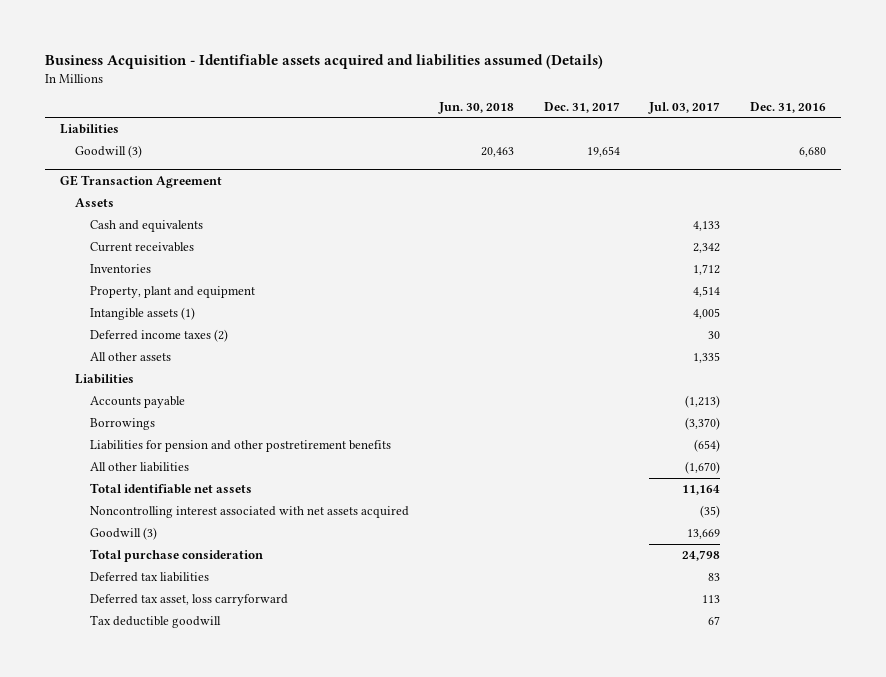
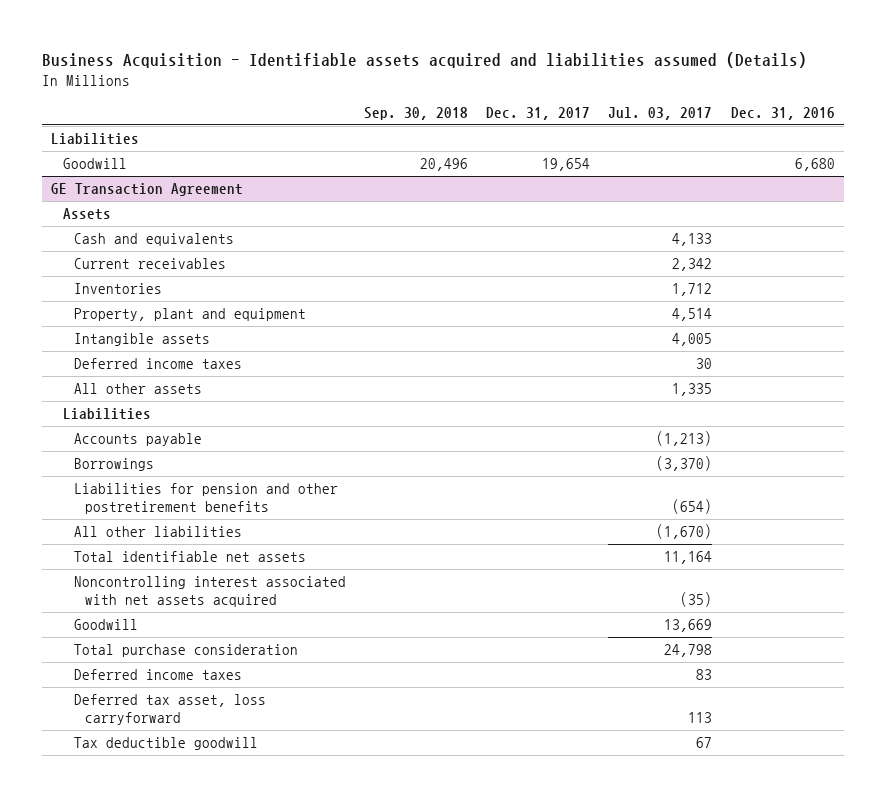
[437,101,514,114] Jun. 30, 2018 -> none
none -> [363,107,468,121] Sep. 30, 2018
[75,145,143,159] Goodwill (3) -> [62,158,127,170] Goodwill
[90,307,196,321] Intangible assets (1) -> [73,333,210,347] Intangible assets
[90,329,229,343] Deferred income taxes (2) -> [73,358,242,370] Deferred income taxes
[90,527,158,541] Goodwill (3) -> [73,619,138,631] Goodwill
[90,572,210,583] Deferred tax liabilities -> [73,669,242,681] Deferred income taxes

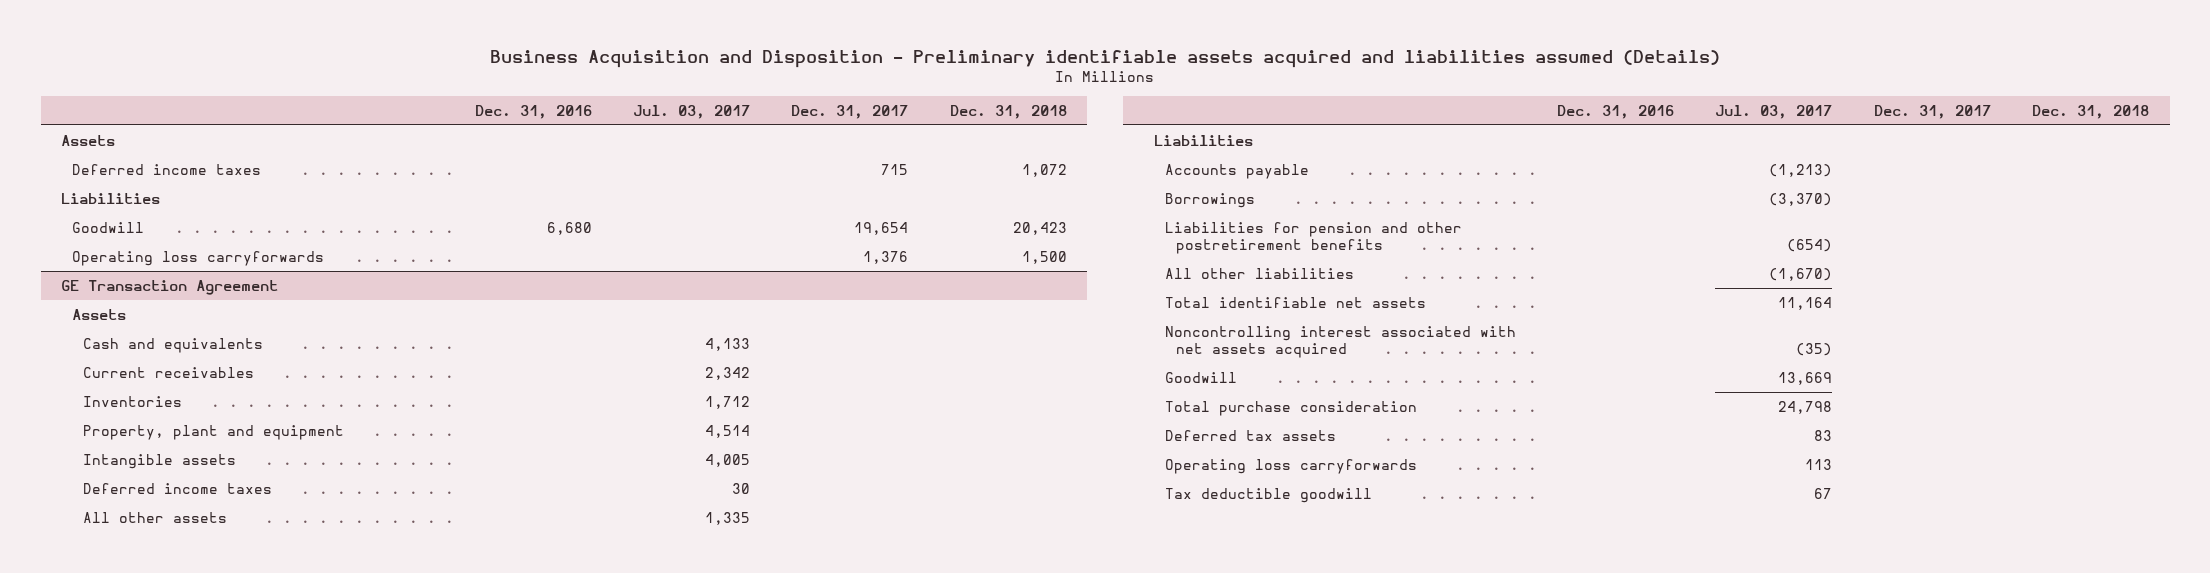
[42,52,808,69] Business Acquisition - Identifiable assets acquired and liabilities assumed (Details) -> [490,49,1721,68] Business Acquisition and Disposition - Preliminary identifiable assets acquired and liabilities assumed (Details)
[363,107,468,121] Sep. 30, 2018 -> none
none -> [949,104,1067,119] Dec. 31, 2018
none -> [61,134,116,146] Assets
none -> [71,163,261,175] Deferred income taxes
none -> [71,250,324,266] Operating loss carryforwards
[73,669,242,681] Deferred income taxes -> [1164,429,1336,441] Deferred tax assets
[73,694,266,726] Deferred tax asset, loss carryforward -> [1164,458,1417,474] Operating loss carryforwards

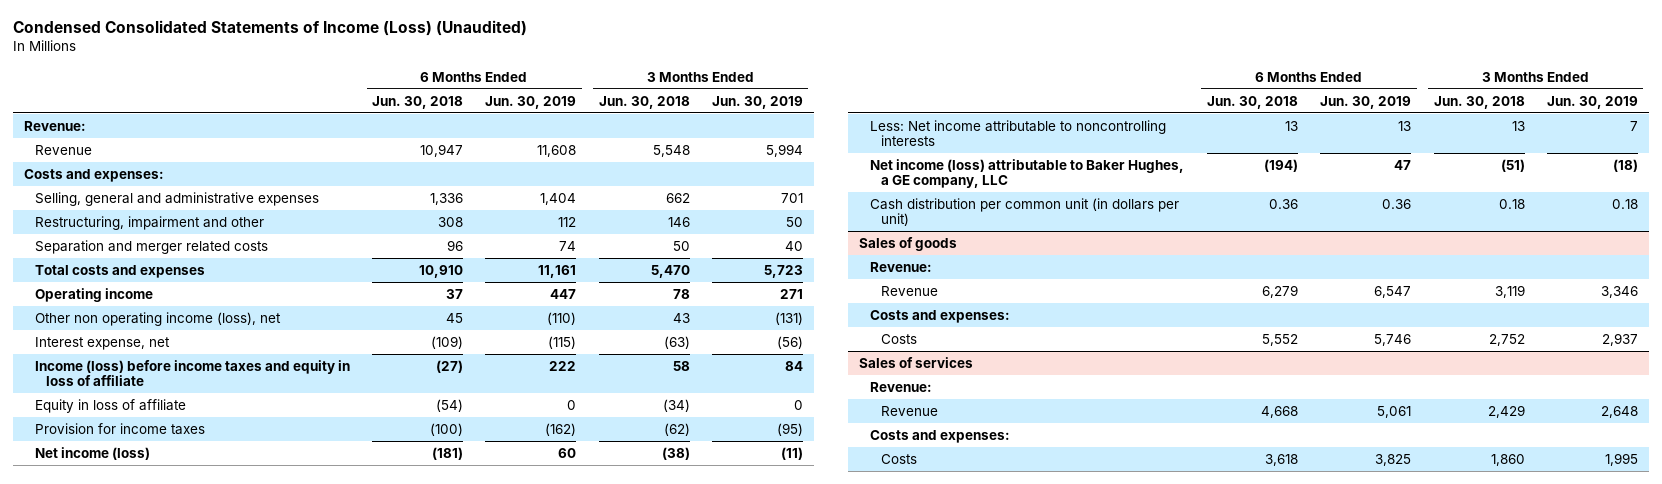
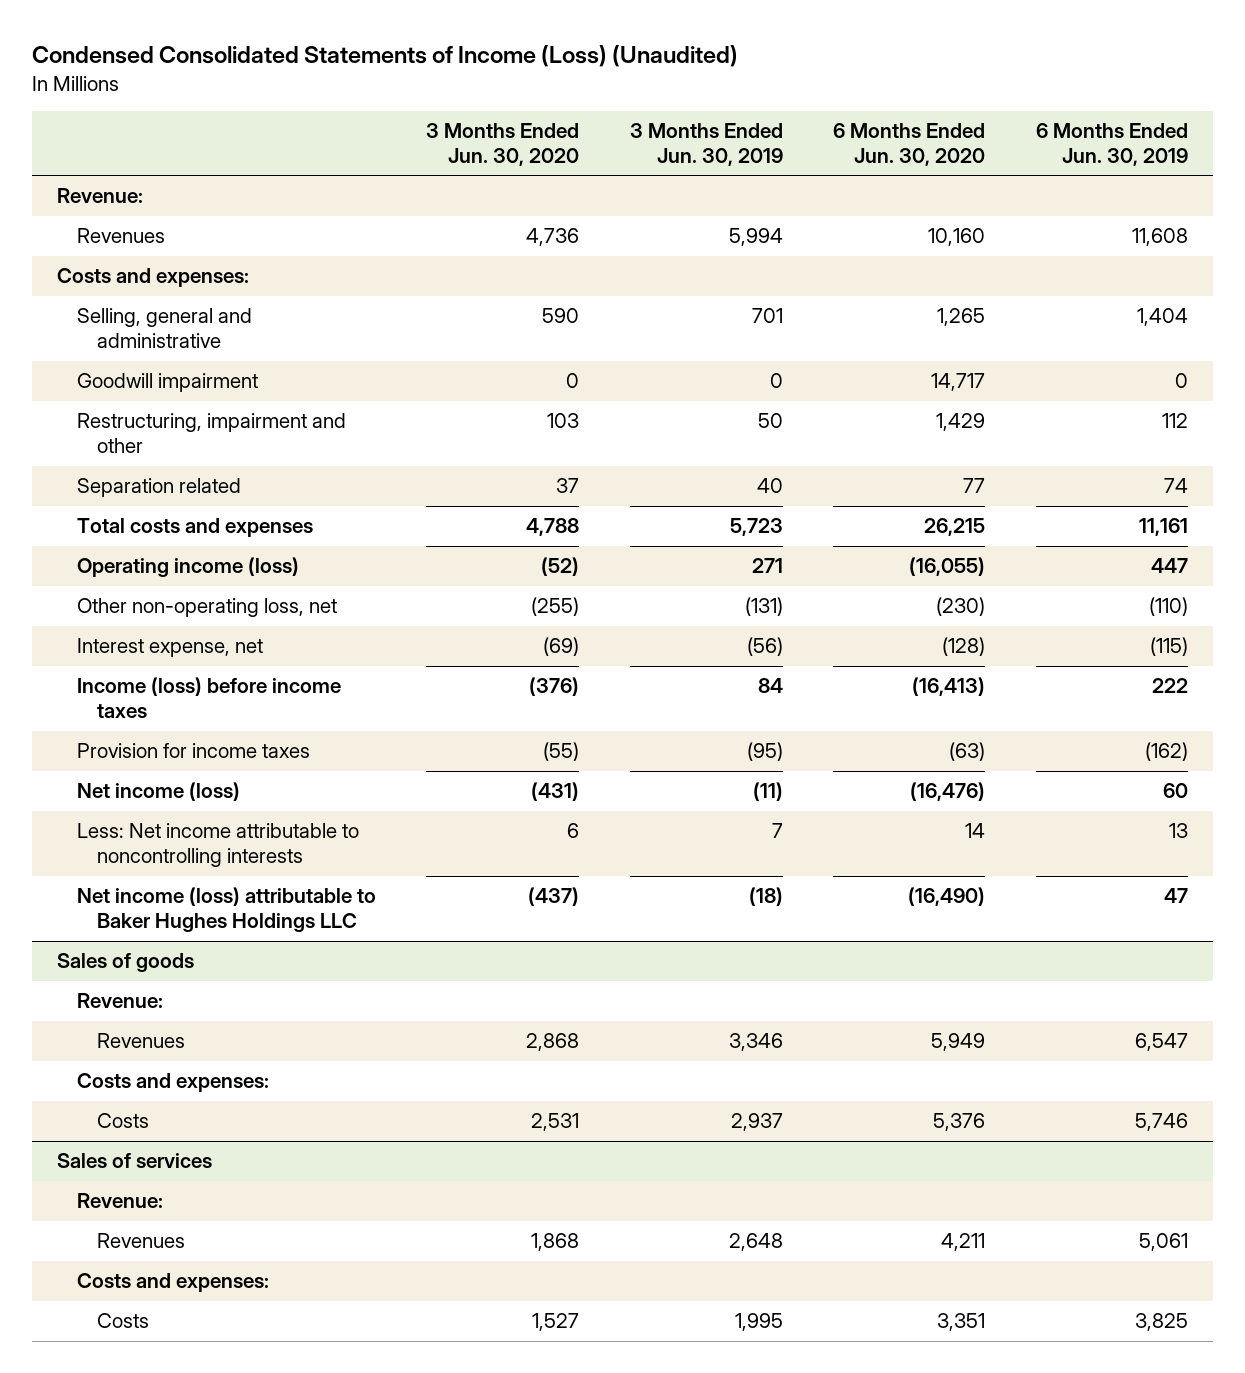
[372,95,464,109] Jun. 30, 2018 -> none
[598,95,690,109] Jun. 30, 2018 -> none
none -> [426,123,580,166] 3 Months Ended Jun. 30, 2020
none -> [833,123,986,166] 6 Months Ended Jun. 30, 2020
[34,144,92,155] Revenue -> [76,228,165,244] Revenues
[34,191,319,206] Selling, general and administrative expenses -> [76,308,252,348] Selling, general and administrative
none -> [76,373,258,393] Goodwill impairment
[34,239,268,254] Separation and merger related costs -> [76,478,241,498] Separation related
[34,287,153,302] Operating income -> [76,557,299,578] Operating income (loss)
[34,311,281,326] Other non operating income (loss), net -> [76,598,337,618] Other non-operating loss, net
[34,398,186,413] Equity in loss of affiliate -> none
[34,359,350,387] Income (loss) before income taxes and equity in loss of affiliate -> [76,677,341,718] Income (loss) before income taxes
[869,197,1179,227] Cash distribution per common unit (in dollars per unit) -> none
[869,158,1184,189] Net income (loss) attributable to Baker Hughes, a GE company, LLC -> [76,887,376,932] Net income (loss) attributable to Baker Hughes Holdings LLC
[880,285,938,296] Revenue -> [96,1033,185,1049] Revenues
[880,405,938,416] Revenue -> [96,1233,185,1249] Revenues

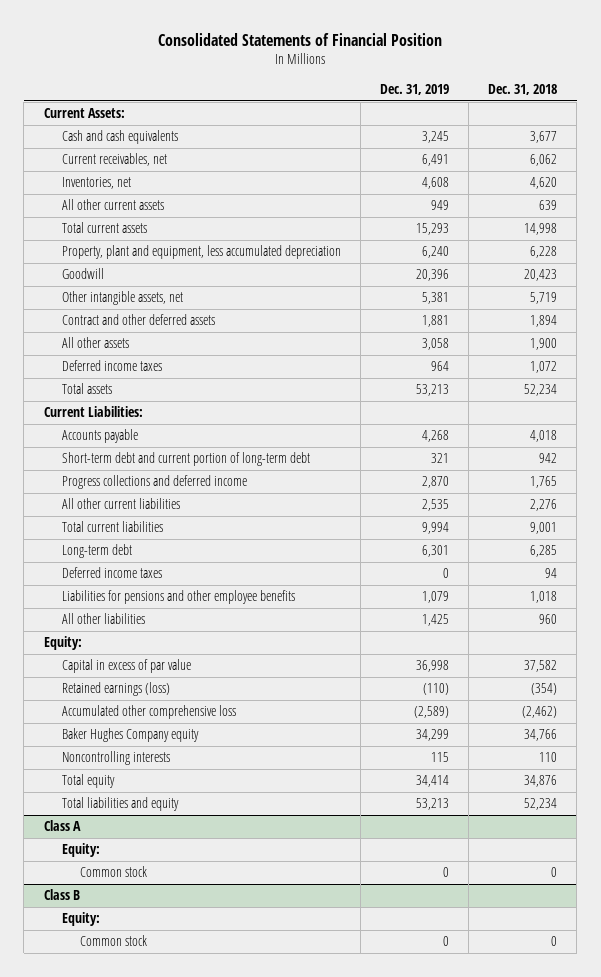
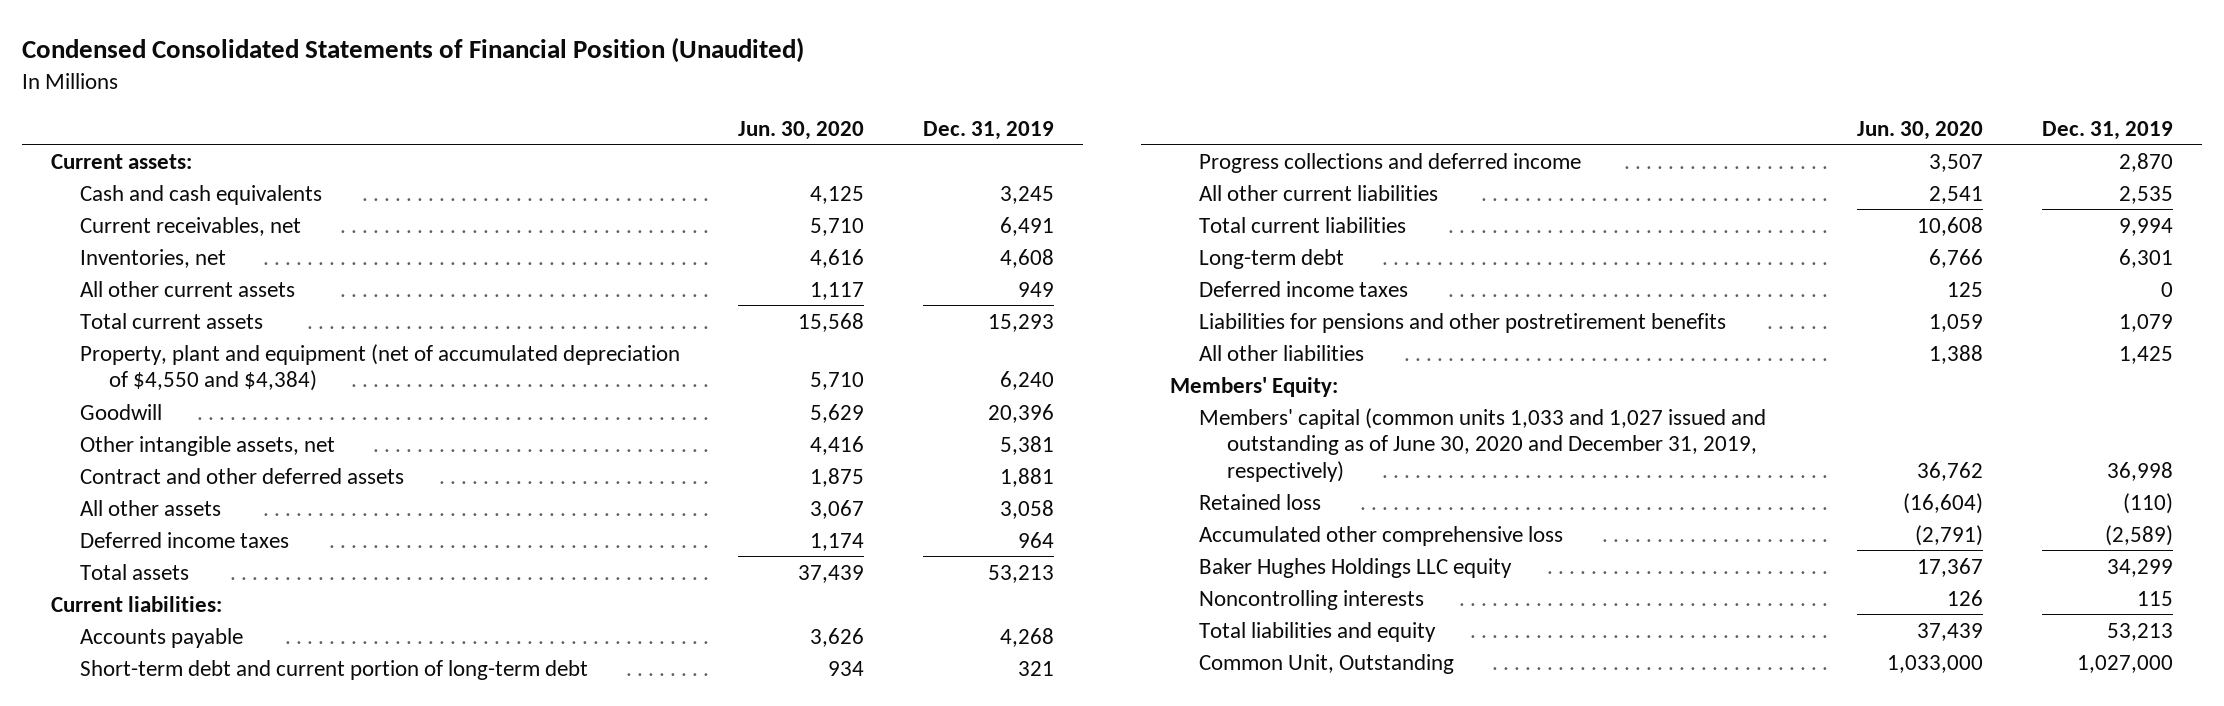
[158,32,443,46] Consolidated Statements of Financial Position -> [22,36,805,63] Condensed Consolidated Statements of Financial Position (Unaudited)
[488,84,558,96] Dec. 31, 2018 -> none
none -> [738,120,865,140] Jun. 30, 2020
[43,108,125,119] Current Assets: -> [51,153,193,169] Current assets:
[61,245,341,260] Property, plant and equipment, less accumulated depreciation -> [80,343,681,392] Property, plant and equipment (net of accumulated depreciation of $4,550 and $4,384)
[43,406,143,418] Current Liabilities: -> [51,595,223,612] Current liabilities:
[61,590,295,605] Liabilities for pensions and other employee benefits -> [1198,312,1726,333] Liabilities for pensions and other postretirement benefits
[43,636,82,651] Equity: -> [1169,376,1338,397] Members' Equity:
[61,659,191,674] Capital in excess of par value -> [1198,407,1766,482] Members' capital (common units 1,033 and 1,027 issued and outstanding as of June 30, 2020 and December 31, 2019, respectively)
[61,682,170,697] Retained earnings (loss) -> [1198,493,1321,510] Retained loss
[61,728,199,743] Baker Hughes Company equity -> [1198,557,1512,578] Baker Hughes Holdings LLC equity
[61,774,115,789] Total equity -> none
[43,820,81,832] Class A -> none
[61,843,100,858] Equity: -> none
[79,866,147,878] Common stock -> none
[43,889,80,901] Class B -> none
[61,912,100,927] Equity: -> none
[79,935,147,947] Common stock -> none
none -> [1198,653,1454,674] Common Unit, Outstanding

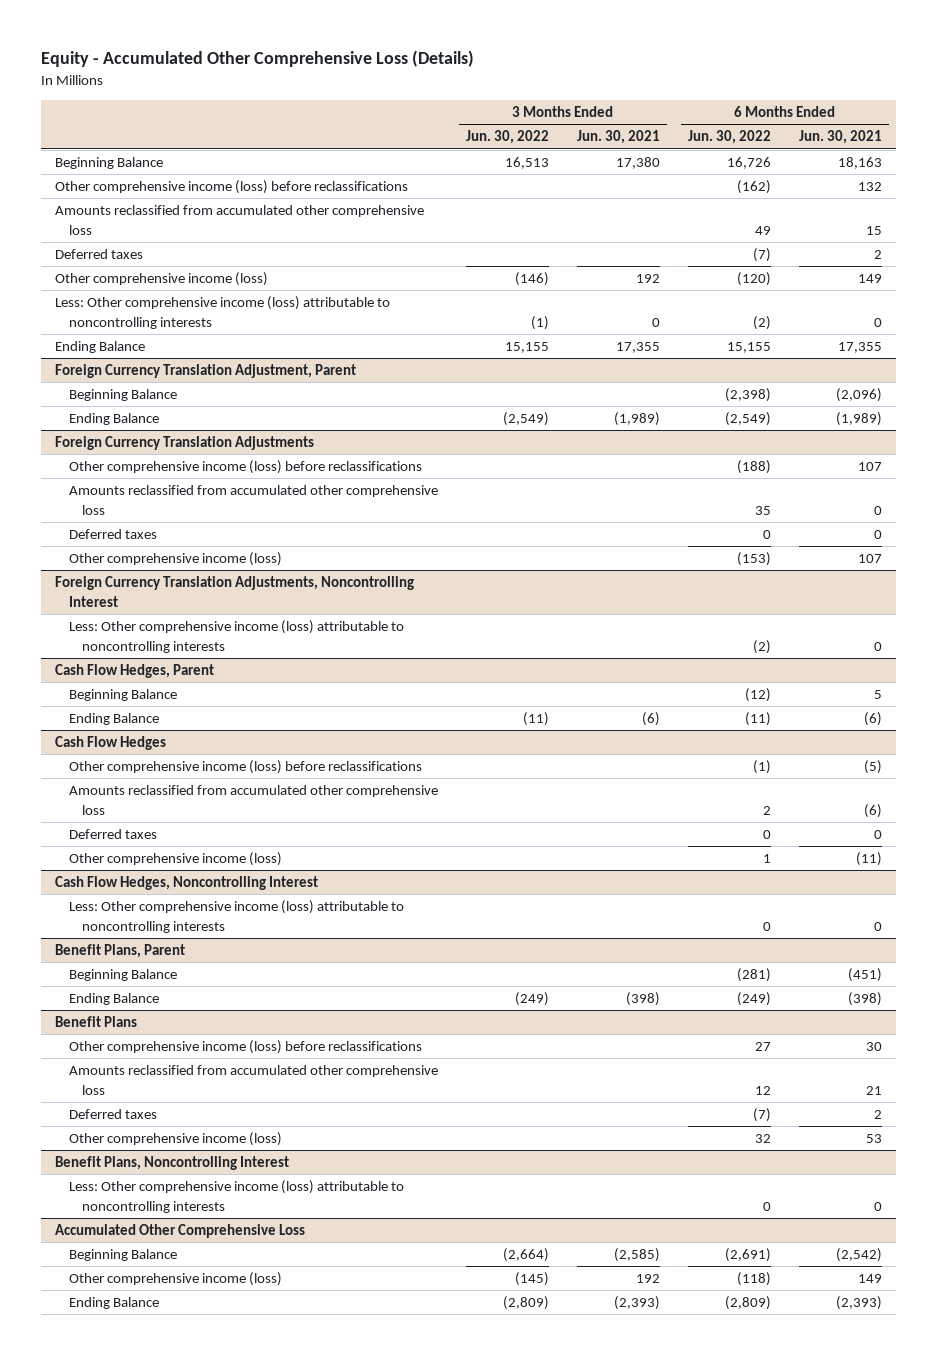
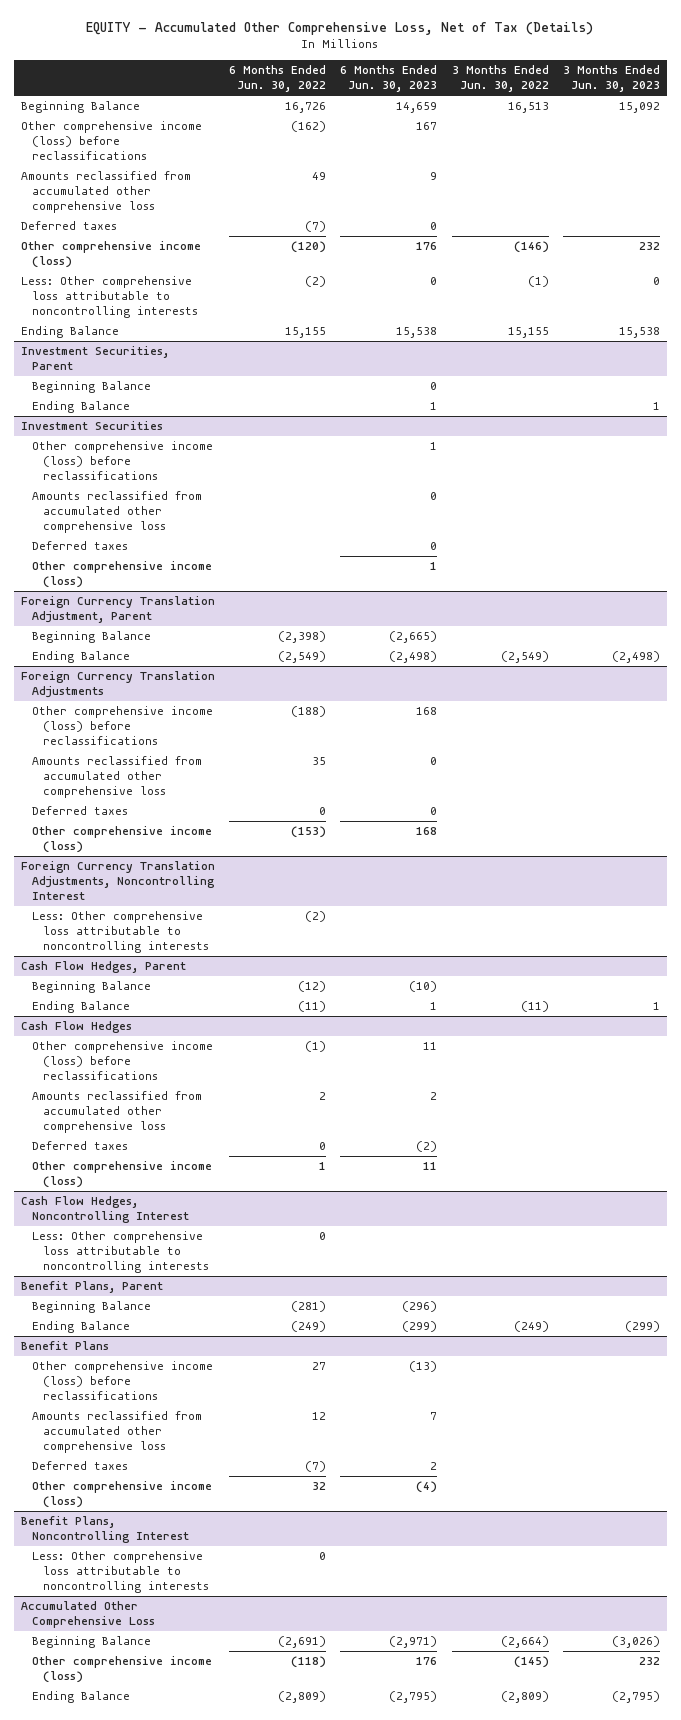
[40,50,474,68] Equity - Accumulated Other Comprehensive Loss (Details) -> [86,22,594,36] EQUITY - Accumulated Other Comprehensive Loss, Net of Tax (Details)
[576,130,660,145] Jun. 30, 2021 -> none
[798,130,882,145] Jun. 30, 2021 -> none
none -> [340,65,438,93] 6 Months Ended Jun. 30, 2023
none -> [562,65,660,93] 3 Months Ended Jun. 30, 2023
[54,296,390,329] Less: Other comprehensive income (loss) attributable to noncontrolling interests -> [20,276,198,319] Less: Other comprehensive loss attributable to noncontrolling interests
none -> [20,346,169,371] Investment Securities, Parent
none -> [31,381,151,394] Beginning Balance
none -> [31,401,130,414] Ending Balance
none -> [20,421,163,431] Investment Securities
none -> [31,441,213,481] Other comprehensive income (loss) before reclassifications
none -> [31,491,202,534] Amounts reclassified from accumulated other comprehensive loss
none -> [31,541,128,551] Deferred taxes
none -> [31,561,212,589] Other comprehensive income (loss)
[68,620,404,653] Less: Other comprehensive income (loss) attributable to noncontrolling interests -> [31,911,209,954] Less: Other comprehensive loss attributable to noncontrolling interests
[68,900,404,933] Less: Other comprehensive income (loss) attributable to noncontrolling interests -> [31,1231,209,1274] Less: Other comprehensive loss attributable to noncontrolling interests
[68,1180,404,1213] Less: Other comprehensive income (loss) attributable to noncontrolling interests -> [31,1551,209,1594] Less: Other comprehensive loss attributable to noncontrolling interests

